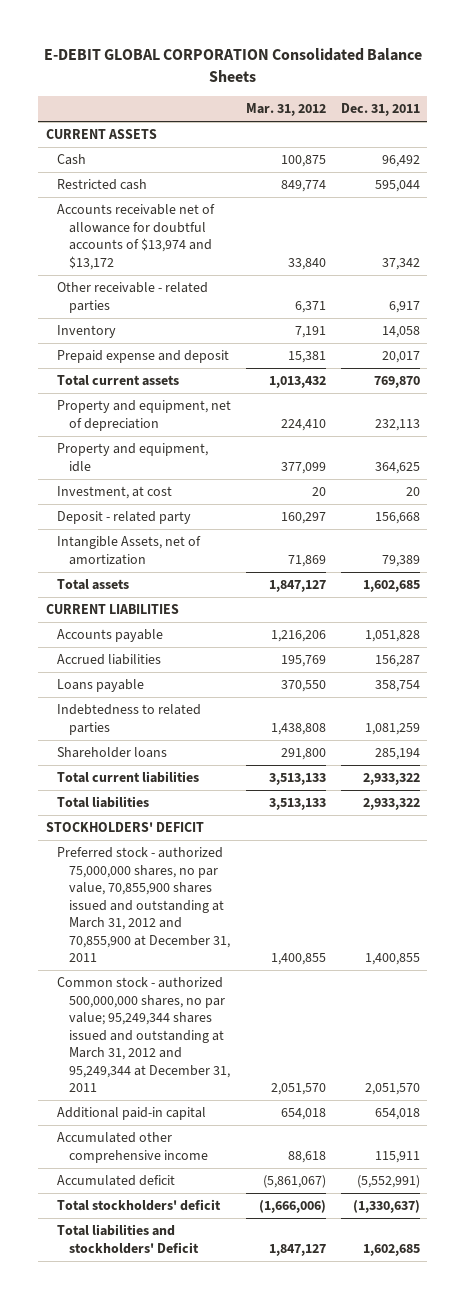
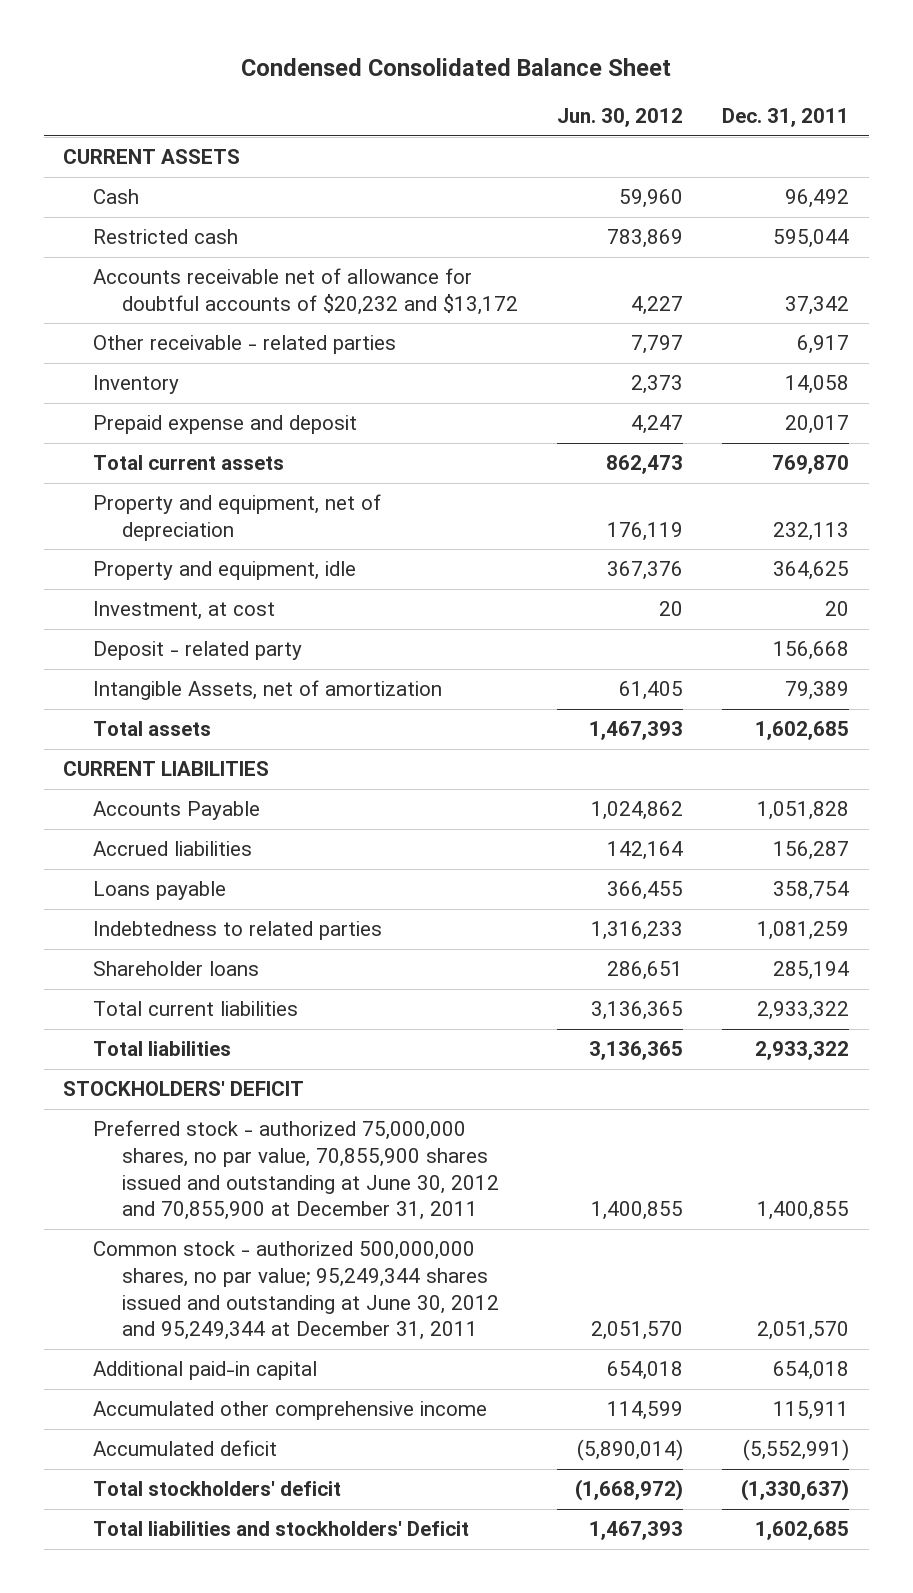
[43,48,422,83] E-DEBIT GLOBAL CORPORATION Consolidated Balance Sheets -> [241,57,672,76] Condensed Consolidated Balance Sheet
[246,103,327,117] Mar. 31, 2012 -> none
none -> [557,108,684,128] Jun. 30, 2012
[57,204,216,270] Accounts receivable net of allowance for doubtful accounts of $13,974 and $13,172 -> [92,268,518,315] Accounts receivable net of allowance for doubtful accounts of $20,232 and $13,172
[57,629,164,643] Accounts payable -> [92,801,260,821] Accounts Payable
[57,847,230,963] Preferred stock - authorized 75,000,000 shares, no par value, 70,855,900 shares issued and outstanding at March 31, 2012 and 70,855,900 at December 31, 2011 -> [92,1120,499,1221] Preferred stock - authorized 75,000,000 shares, no par value, 70,855,900 shares issued and outstanding at June 30, 2012 and 70,855,900 at December 31, 2011
[57,977,230,1093] Common stock - authorized 500,000,000 shares, no par value; 95,249,344 shares issued and outstanding at March 31, 2012 and 95,249,344 at December 31, 2011 -> [92,1241,499,1341] Common stock - authorized 500,000,000 shares, no par value; 95,249,344 shares issued and outstanding at June 30, 2012 and 95,249,344 at December 31, 2011

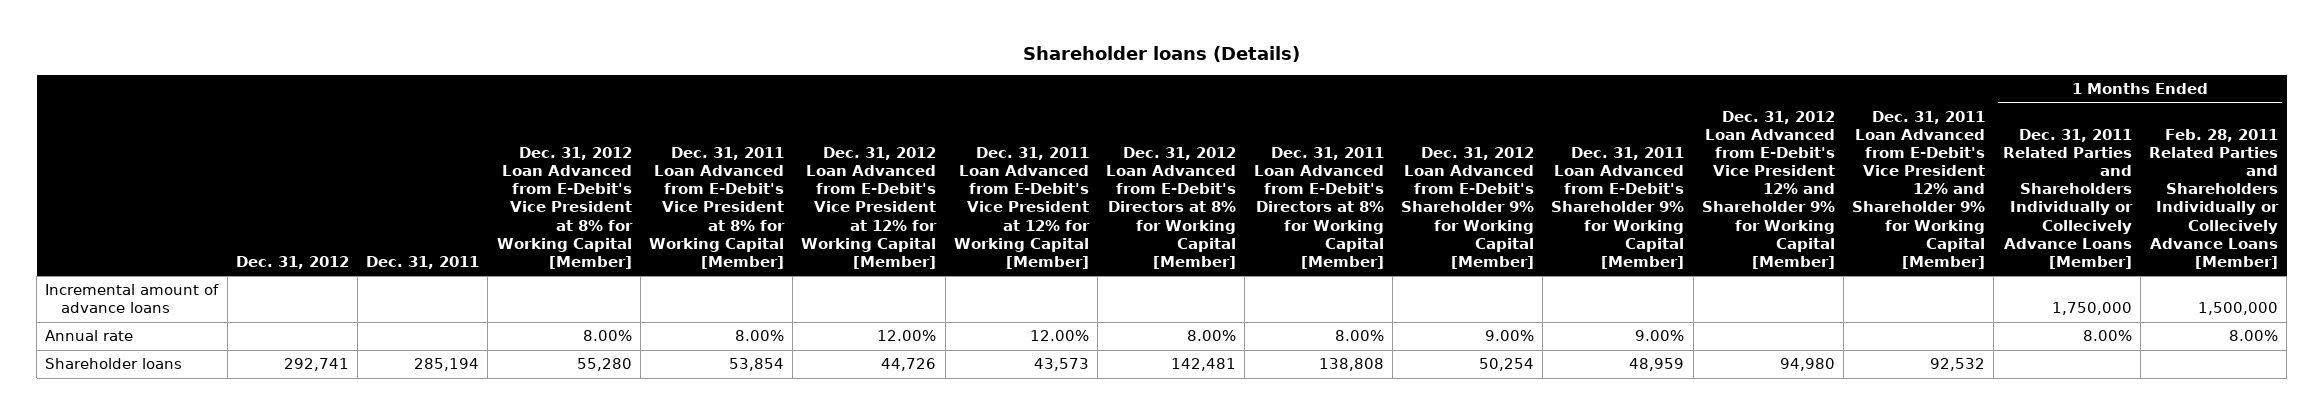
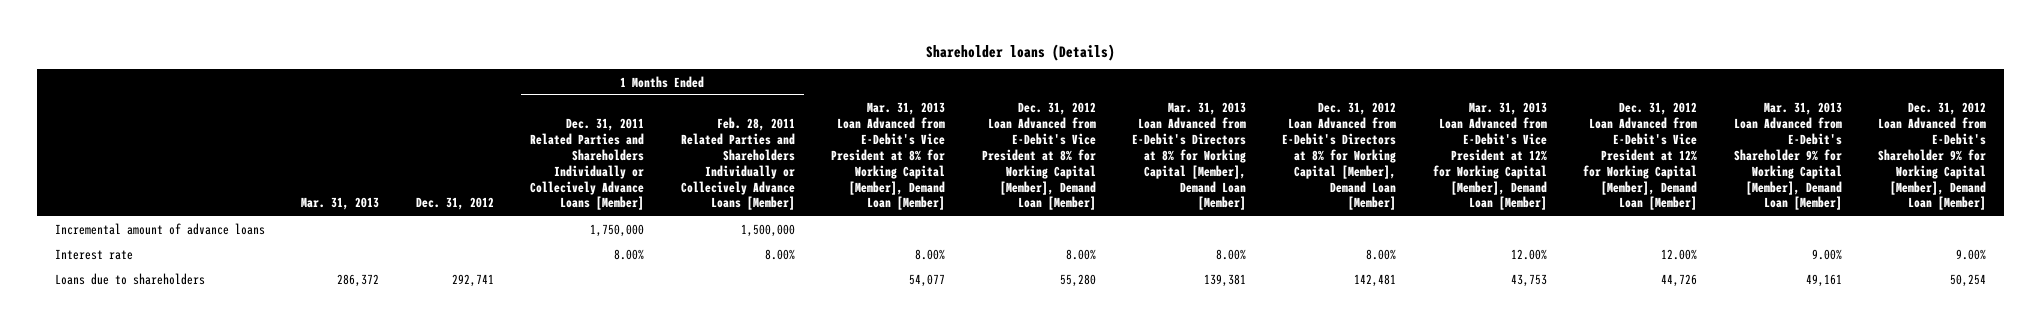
[366,255,480,269] Dec. 31, 2011 -> none
[496,147,633,269] Dec. 31, 2012 Loan Advanced from E-Debit's Vice President at 8% for Working Capital [Member] -> none
[648,147,785,269] Dec. 31, 2011 Loan Advanced from E-Debit's Vice President at 8% for Working Capital [Member] -> none
[801,147,938,269] Dec. 31, 2012 Loan Advanced from E-Debit's Vice President at 12% for Working Capital [Member] -> none
[953,147,1090,269] Dec. 31, 2011 Loan Advanced from E-Debit's Vice President at 12% for Working Capital [Member] -> none
[1106,147,1237,269] Dec. 31, 2012 Loan Advanced from E-Debit's Directors at 8% for Working Capital [Member] -> none
[1253,147,1384,269] Dec. 31, 2011 Loan Advanced from E-Debit's Directors at 8% for Working Capital [Member] -> none
[1401,147,1535,269] Dec. 31, 2012 Loan Advanced from E-Debit's Shareholder 9% for Working Capital [Member] -> none
[1551,147,1685,269] Dec. 31, 2011 Loan Advanced from E-Debit's Shareholder 9% for Working Capital [Member] -> none
[1701,111,1835,269] Dec. 31, 2012 Loan Advanced from E-Debit's Vice President 12% and Shareholder 9% for Working Capital [Member] -> none
[1852,111,1986,269] Dec. 31, 2011 Loan Advanced from E-Debit's Vice President 12% and Shareholder 9% for Working Capital [Member] -> none
none -> [301,197,380,211] Mar. 31, 2013
none -> [831,101,946,211] Mar. 31, 2013 Loan Advanced from E-Debit's Vice President at 8% for Working Capital [Member], Demand Loan [Member]
none -> [981,101,1096,211] Dec. 31, 2012 Loan Advanced from E-Debit's Vice President at 8% for Working Capital [Member], Demand Loan [Member]
none -> [1131,101,1246,211] Mar. 31, 2013 Loan Advanced from E-Debit's Directors at 8% for Working Capital [Member], Demand Loan [Member]
none -> [1282,101,1397,211] Dec. 31, 2012 Loan Advanced from E-Debit's Directors at 8% for Working Capital [Member], Demand Loan [Member]
none -> [1432,101,1547,211] Mar. 31, 2013 Loan Advanced from E-Debit's Vice President at 12% for Working Capital [Member], Demand Loan [Member]
none -> [1583,101,1698,211] Dec. 31, 2012 Loan Advanced from E-Debit's Vice President at 12% for Working Capital [Member], Demand Loan [Member]
none -> [1733,101,1842,211] Mar. 31, 2013 Loan Advanced from E-Debit's Shareholder 9% for Working Capital [Member], Demand Loan [Member]
none -> [1878,101,1987,211] Dec. 31, 2012 Loan Advanced from E-Debit's Shareholder 9% for Working Capital [Member], Demand Loan [Member]
[45,330,134,342] Annual rate -> [54,249,133,261] Interest rate
[45,358,183,370] Shareholder loans -> [54,273,205,286] Loans due to shareholders

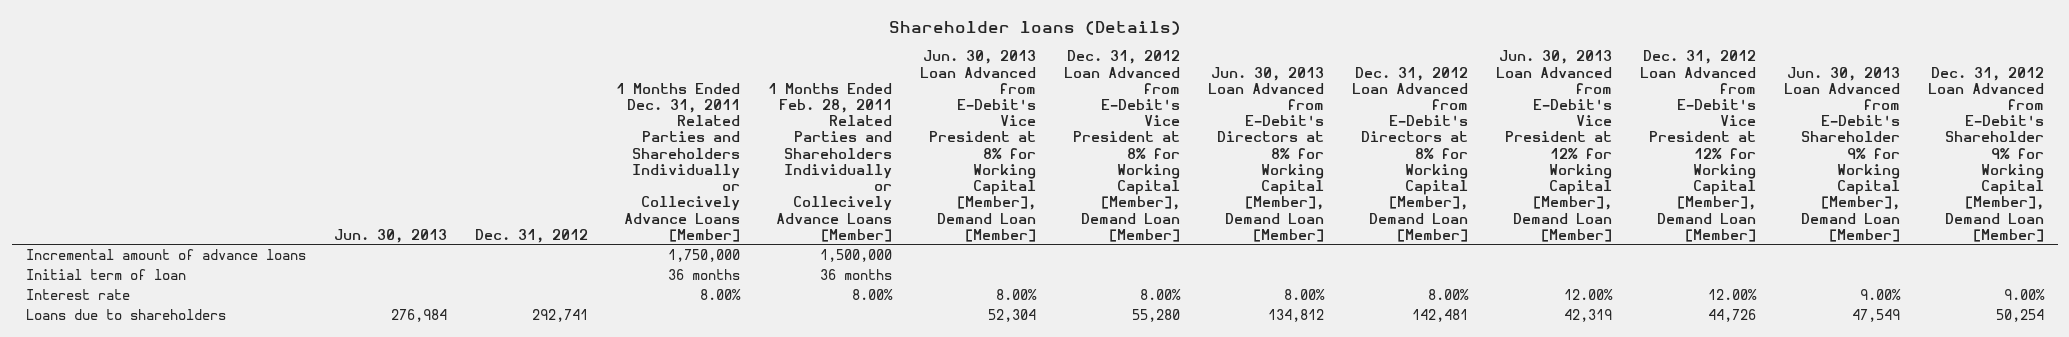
[301,197,380,211] Mar. 31, 2013 -> none
[831,101,946,211] Mar. 31, 2013 Loan Advanced from E-Debit's Vice President at 8% for Working Capital [Member], Demand Loan [Member] -> none
[1131,101,1246,211] Mar. 31, 2013 Loan Advanced from E-Debit's Directors at 8% for Working Capital [Member], Demand Loan [Member] -> none
[1432,101,1547,211] Mar. 31, 2013 Loan Advanced from E-Debit's Vice President at 12% for Working Capital [Member], Demand Loan [Member] -> none
[1733,101,1842,211] Mar. 31, 2013 Loan Advanced from E-Debit's Shareholder 9% for Working Capital [Member], Demand Loan [Member] -> none
none -> [333,228,447,243] Jun. 30, 2013
none -> [919,50,1036,242] Jun. 30, 2013 Loan Advanced from E-Debit's Vice President at 8% for Working Capital [Member], Demand Loan [Member]
none -> [1207,66,1324,242] Jun. 30, 2013 Loan Advanced from E-Debit's Directors at 8% for Working Capital [Member], Demand Loan [Member]
none -> [1495,50,1612,242] Jun. 30, 2013 Loan Advanced from E-Debit's Vice President at 12% for Working Capital [Member], Demand Loan [Member]
none -> [1783,66,1900,242] Jun. 30, 2013 Loan Advanced from E-Debit's Shareholder 9% for Working Capital [Member], Demand Loan [Member]
none -> [25,269,186,281] Initial term of loan

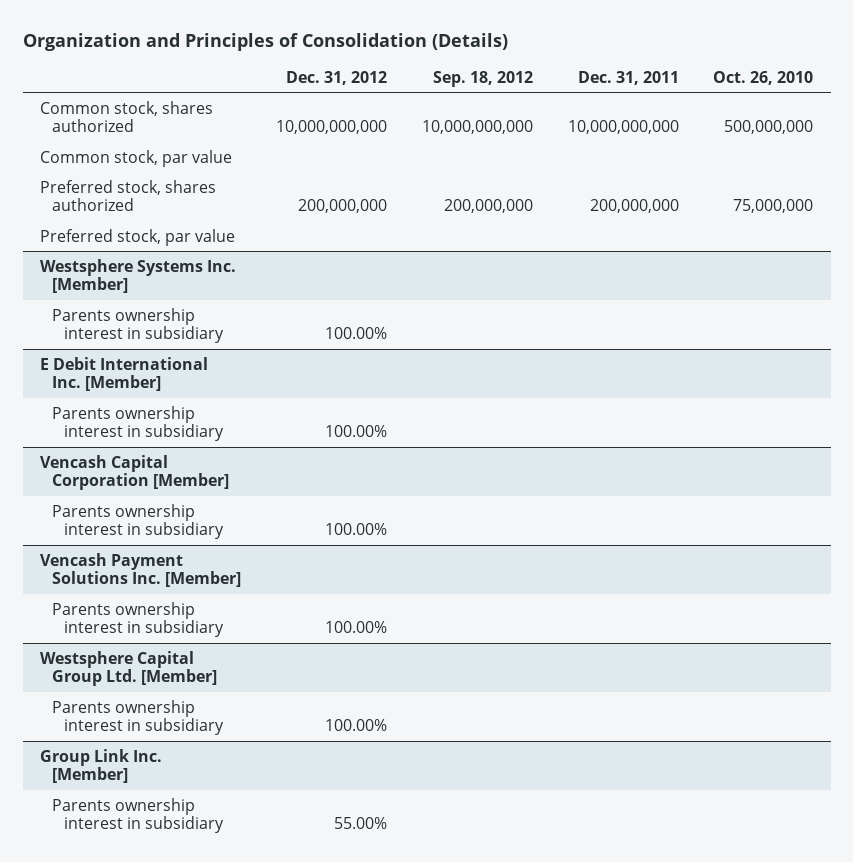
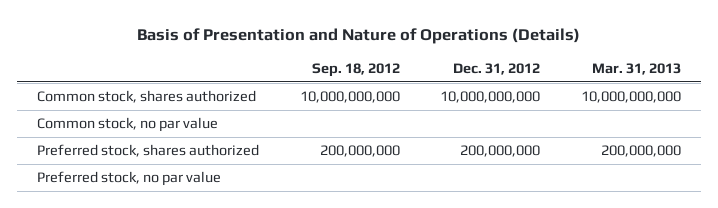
[22,32,508,51] Organization and Principles of Consolidation (Details) -> [137,27,581,44] Basis of Presentation and Nature of Operations (Details)
[577,70,679,85] Dec. 31, 2011 -> none
[713,70,814,85] Oct. 26, 2010 -> none
none -> [591,62,681,75] Mar. 31, 2013
[40,149,233,167] Common stock, par value -> [37,117,219,133] Common stock, no par value
[40,258,237,294] Westsphere Systems Inc. [Member] -> none
[52,307,225,344] Parents ownership interest in subsidiary -> none
[40,356,209,392] E Debit International Inc. [Member] -> none
[52,405,225,442] Parents ownership interest in subsidiary -> none
[40,454,230,491] Vencash Capital Corporation [Member] -> none
[52,503,225,540] Parents ownership interest in subsidiary -> none
[40,552,242,588] Vencash Payment Solutions Inc. [Member] -> none
[52,601,225,638] Parents ownership interest in subsidiary -> none
[40,650,218,687] Westsphere Capital Group Ltd. [Member] -> none
[52,699,225,736] Parents ownership interest in subsidiary -> none
[40,748,163,784] Group Link Inc. [Member] -> none
[52,797,225,834] Parents ownership interest in subsidiary -> none
[40,228,236,246] Preferred stock, par value -> [37,171,222,187] Preferred stock, no par value

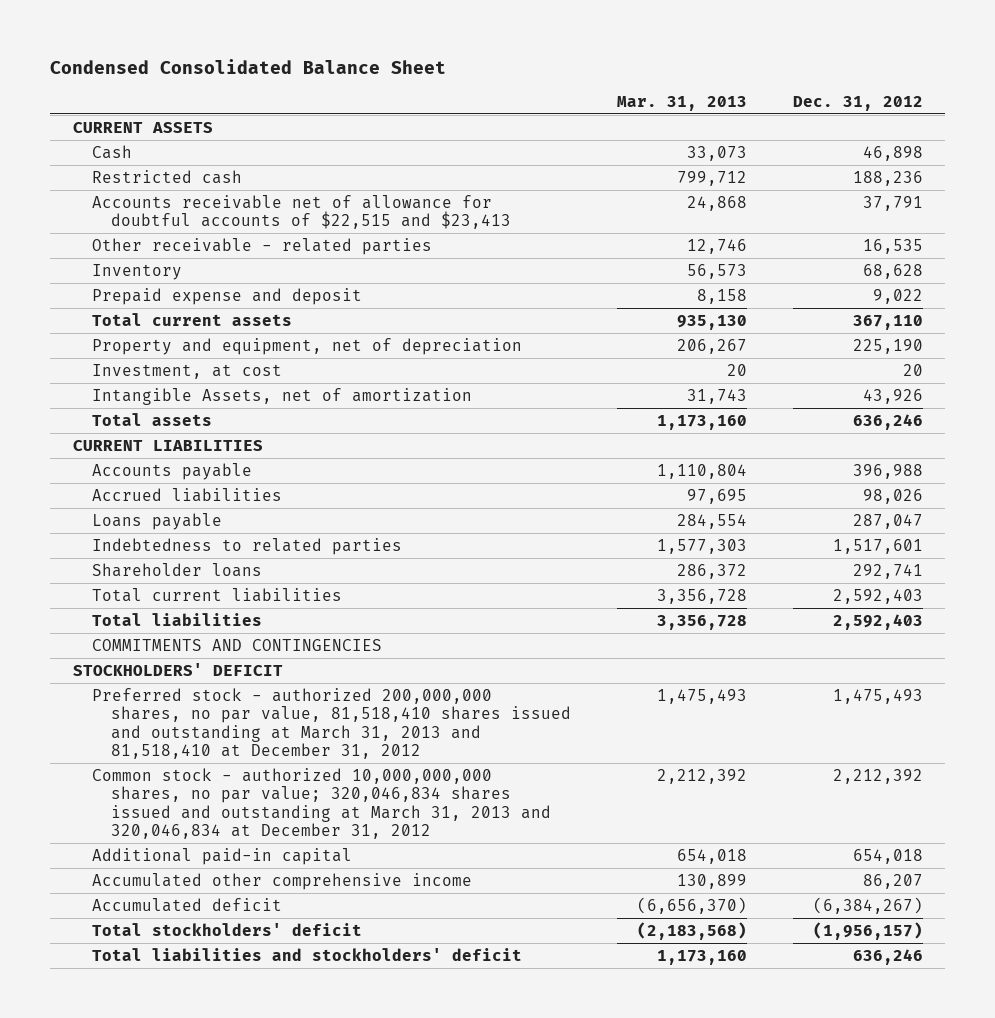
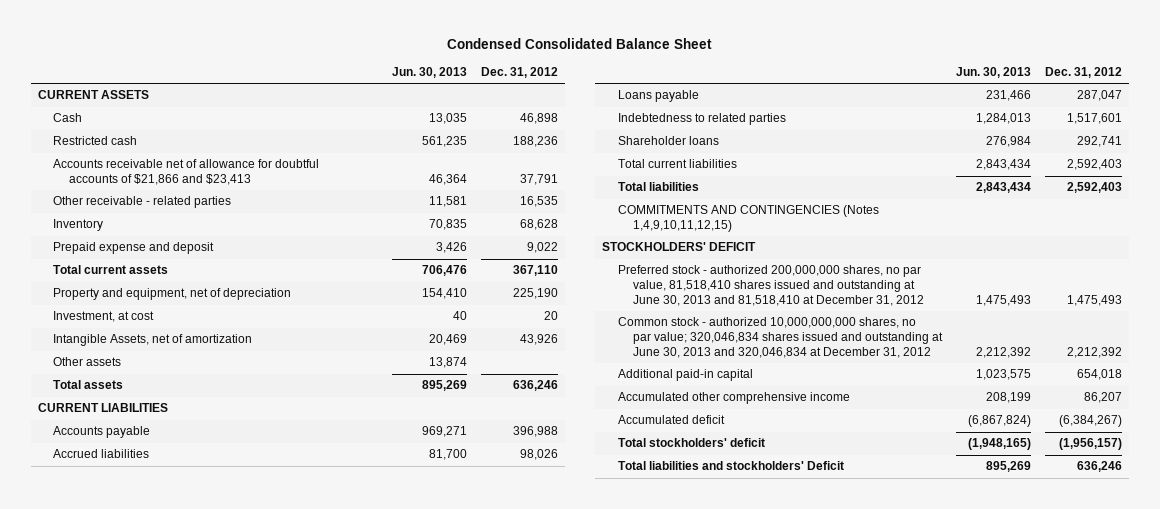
[616,95,747,111] Mar. 31, 2013 -> none
none -> [392,67,468,79] Jun. 30, 2013
[91,194,512,230] Accounts receivable net of allowance for doubtful accounts of $22,515 and $23,413 -> [53,159,320,186] Accounts receivable net of allowance for doubtful accounts of $21,866 and $23,413
none -> [53,357,122,367] Other assets
[91,638,382,651] COMMITMENTS AND CONTINGENCIES -> [617,205,879,233] COMMITMENTS AND CONTINGENCIES (Notes 1,4,9,10,11,12,15)
[91,687,572,760] Preferred stock - authorized 200,000,000 shares, no par value, 81,518,410 shares issued and outstanding at March 31, 2013 and 81,518,410 at December 31, 2012 -> [617,265,925,306] Preferred stock - authorized 200,000,000 shares, no par value, 81,518,410 shares issued and outstanding at June 30, 2013 and 81,518,410 at December 31, 2012
[91,767,552,840] Common stock - authorized 10,000,000,000 shares, no par value; 320,046,834 shares issued and outstanding at March 31, 2013 and 320,046,834 at December 31, 2012 -> [617,317,944,358] Common stock - authorized 10,000,000,000 shares, no par value; 320,046,834 shares issued and outstanding at June 30, 2013 and 320,046,834 at December 31, 2012
[91,947,522,961] Total liabilities and stockholders' deficit -> [617,461,844,471] Total liabilities and stockholders' Deficit

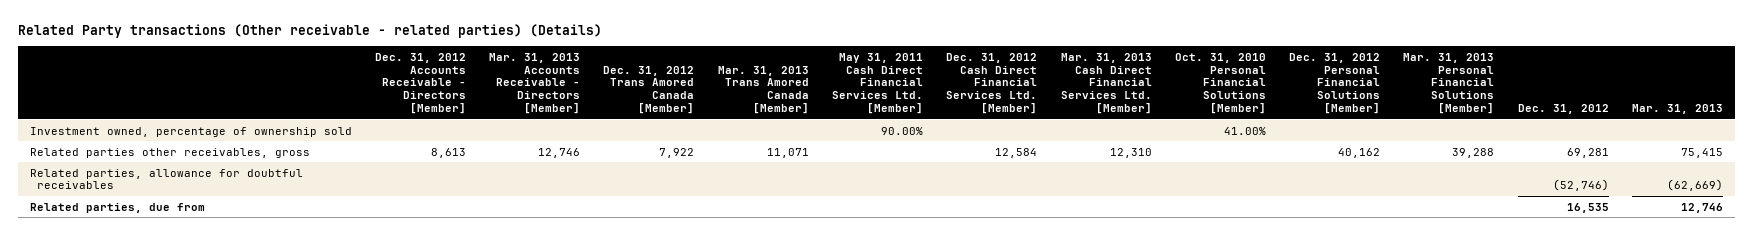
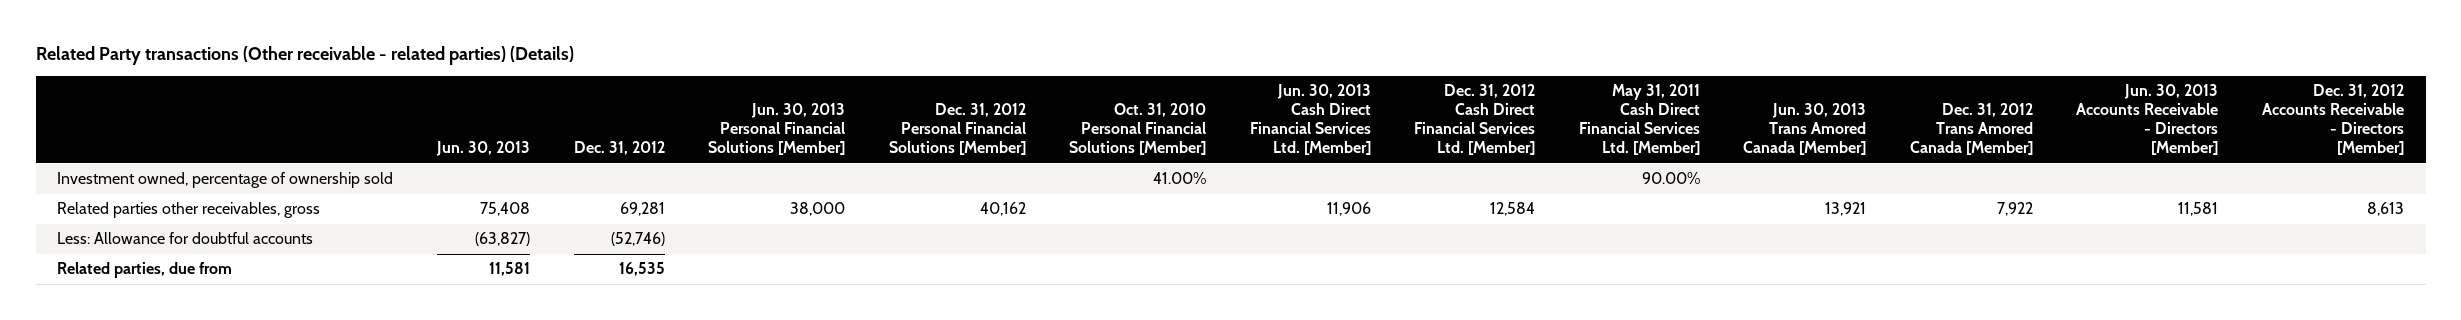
[489,52,581,115] Mar. 31, 2013 Accounts Receivable - Directors [Member] -> none
[717,65,809,115] Mar. 31, 2013 Trans Amored Canada [Member] -> none
[1060,52,1152,115] Mar. 31, 2013 Cash Direct Financial Services Ltd. [Member] -> none
[1403,52,1495,115] Mar. 31, 2013 Personal Financial Solutions [Member] -> none
[1631,104,1723,115] Mar. 31, 2013 -> none
none -> [435,141,530,157] Jun. 30, 2013
none -> [708,103,846,156] Jun. 30, 2013 Personal Financial Solutions [Member]
none -> [1249,84,1371,156] Jun. 30, 2013 Cash Direct Financial Services Ltd. [Member]
none -> [1743,103,1867,156] Jun. 30, 2013 Trans Amored Canada [Member]
none -> [2076,84,2219,156] Jun. 30, 2013 Accounts Receivable - Directors [Member]
[29,168,303,190] Related parties, allowance for doubtful receivables -> [57,232,314,245] Less: Allowance for doubtful accounts

